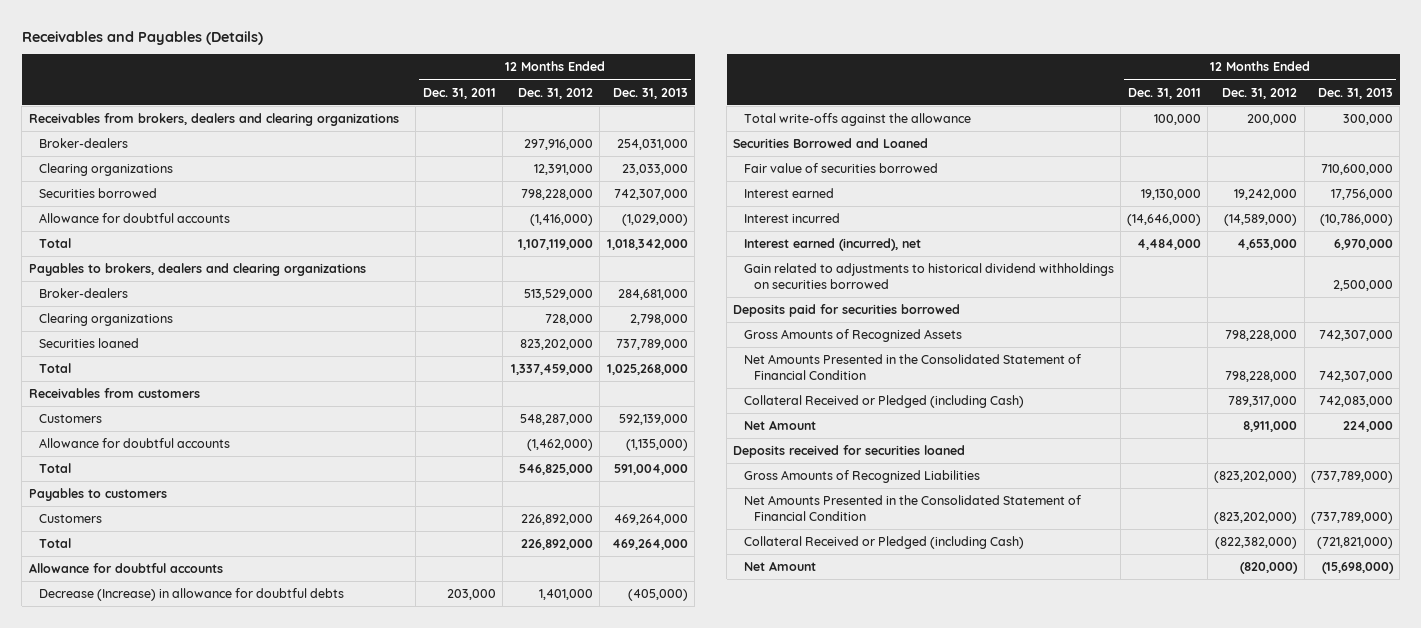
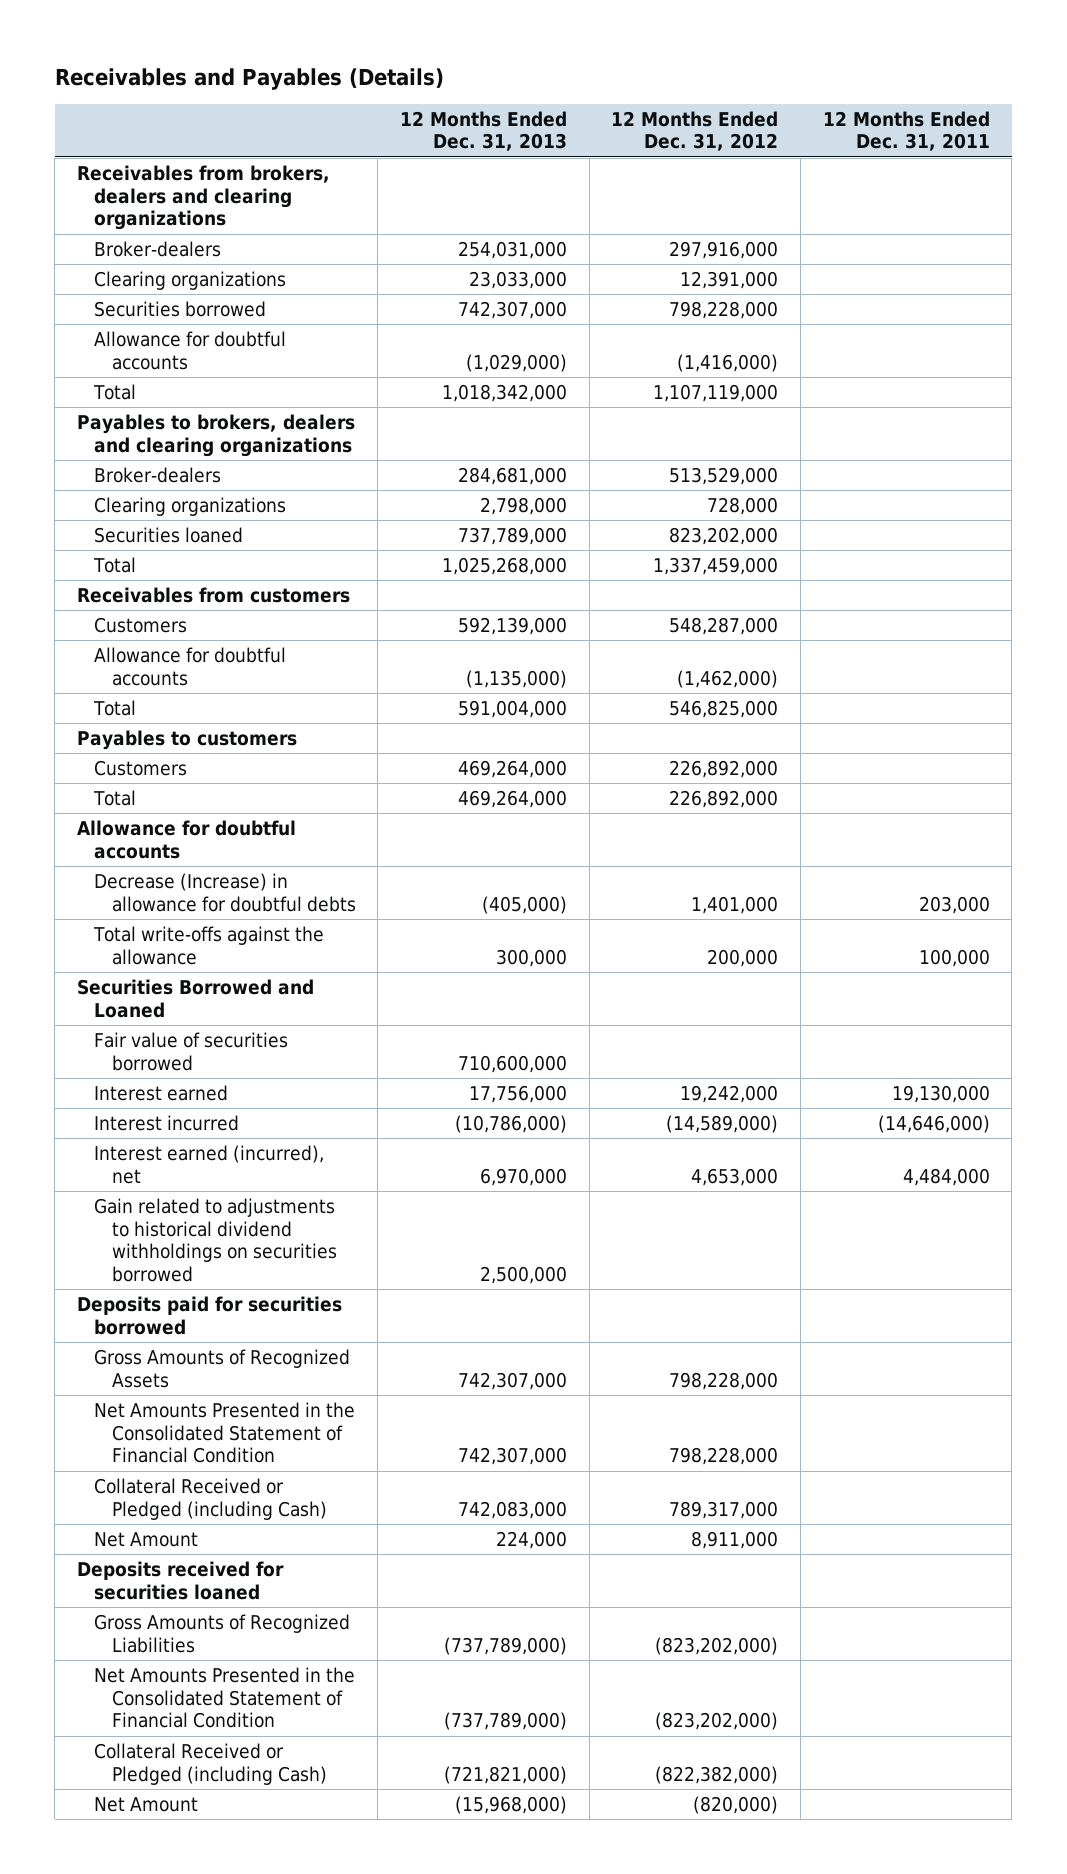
[1321,562,1394,575] (15,698,000) -> [454,1796,567,1815] (15,968,000)

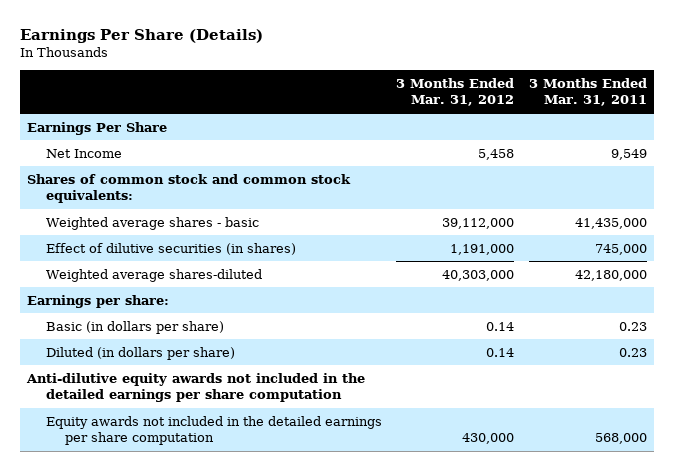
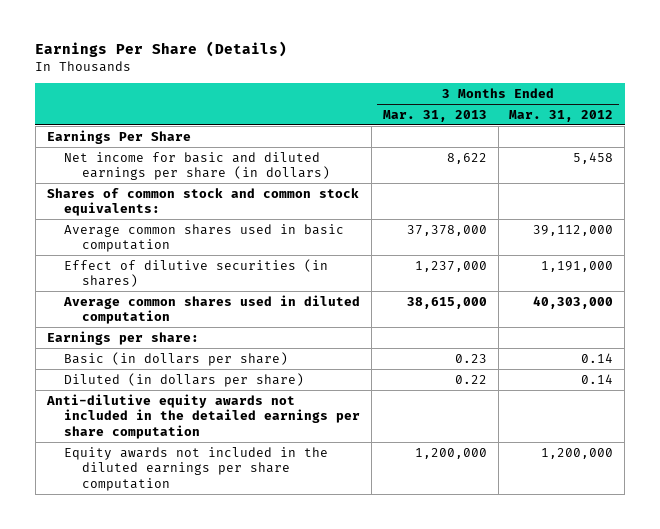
[528,78,647,107] 3 Months Ended Mar. 31, 2011 -> none
none -> [382,109,487,122] Mar. 31, 2013
[46,148,123,158] Net Income -> [64,151,331,181] Net income for basic and diluted earnings per share (in dollars)
[46,216,260,230] Weighted average shares - basic -> [64,223,345,253] Average common shares used in basic computation
[46,268,263,282] Weighted average shares-diluted -> [63,294,361,325] Average common shares used in diluted computation
[46,415,383,446] Equity awards not included in the detailed earnings per share computation -> [64,446,329,491] Equity awards not included in the diluted earnings per share computation
[462,433,515,445] 430,000 -> [541,447,614,459] 1,200,000

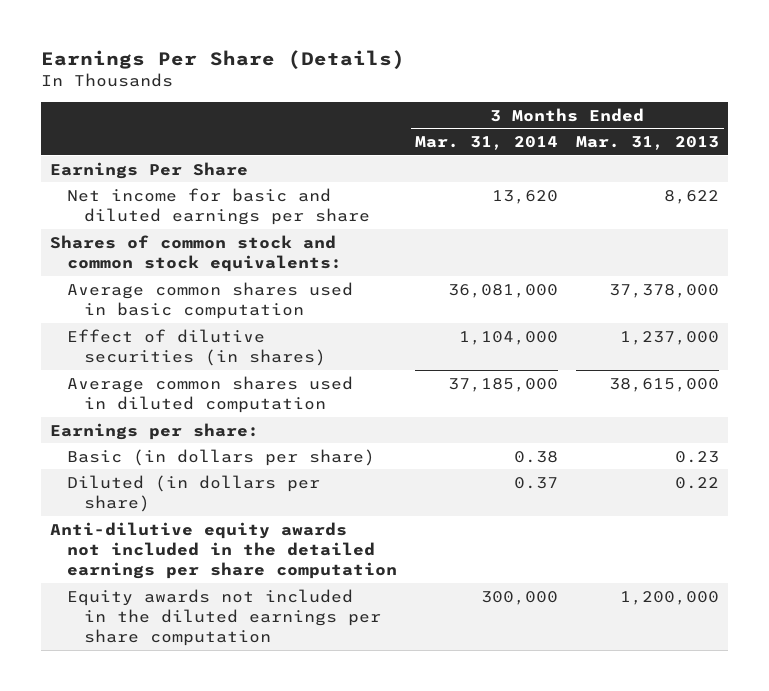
[509,109,614,122] Mar. 31, 2012 -> none
none -> [415,136,559,151] Mar. 31, 2014
[64,151,331,181] Net income for basic and diluted earnings per share (in dollars) -> [67,187,371,226] Net income for basic and diluted earnings per share

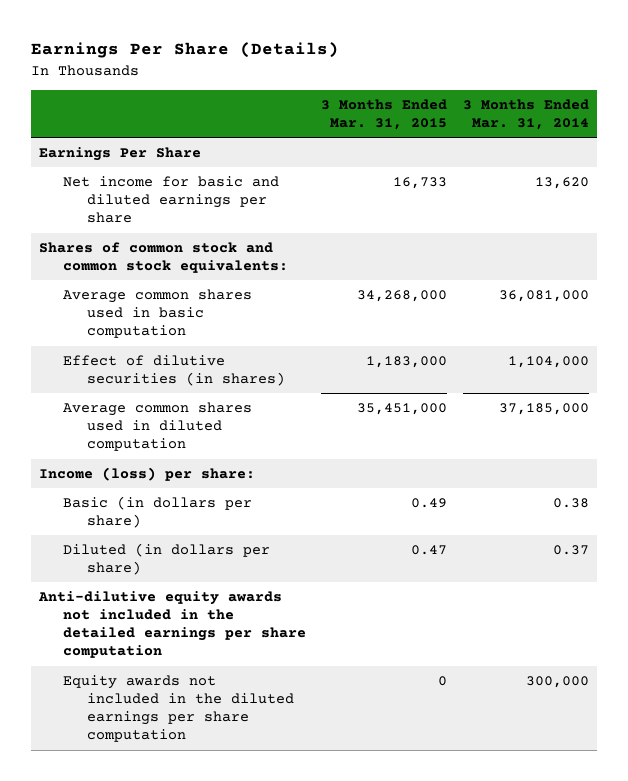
[576,136,720,151] Mar. 31, 2013 -> none
none -> [321,98,448,130] 3 Months Ended Mar. 31, 2015
[49,422,259,440] Earnings per share: -> [38,467,255,482] Income (loss) per share:

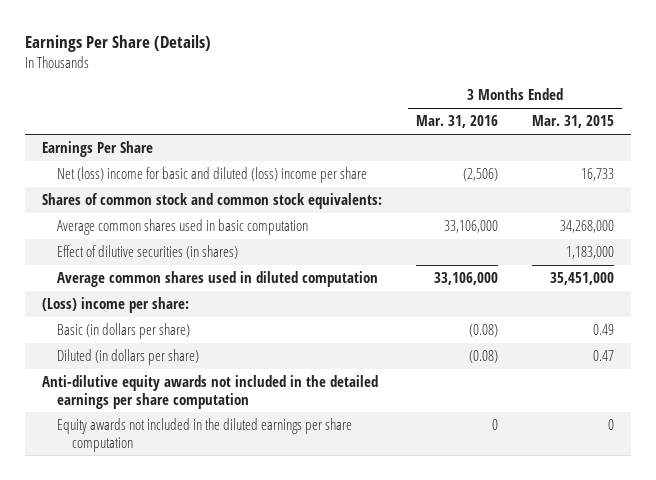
[462,98,589,130] 3 Months Ended Mar. 31, 2014 -> none
none -> [416,115,499,129] Mar. 31, 2016
[62,176,279,224] Net income for basic and diluted earnings per share -> [56,167,367,184] Net (loss) income for basic and diluted (loss) income per share
[38,467,255,482] Income (loss) per share: -> [42,297,190,314] (Loss) income per share:

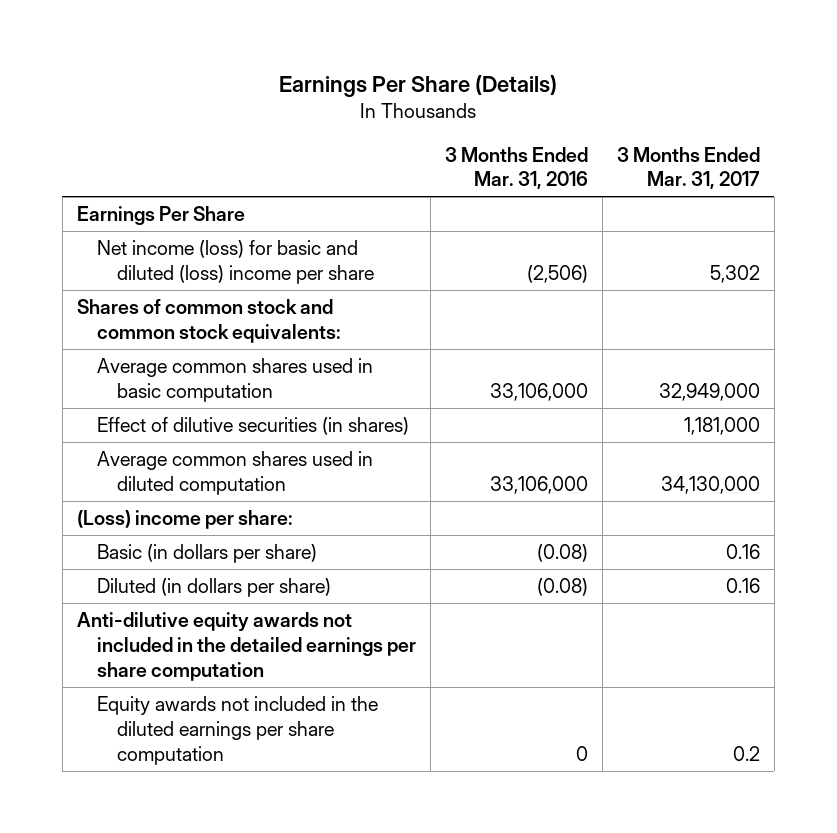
[531,115,614,129] Mar. 31, 2015 -> none
none -> [616,146,760,190] 3 Months Ended Mar. 31, 2017
[56,167,367,184] Net (loss) income for basic and diluted (loss) income per share -> [96,239,375,284] Net income (loss) for basic and diluted (loss) income per share

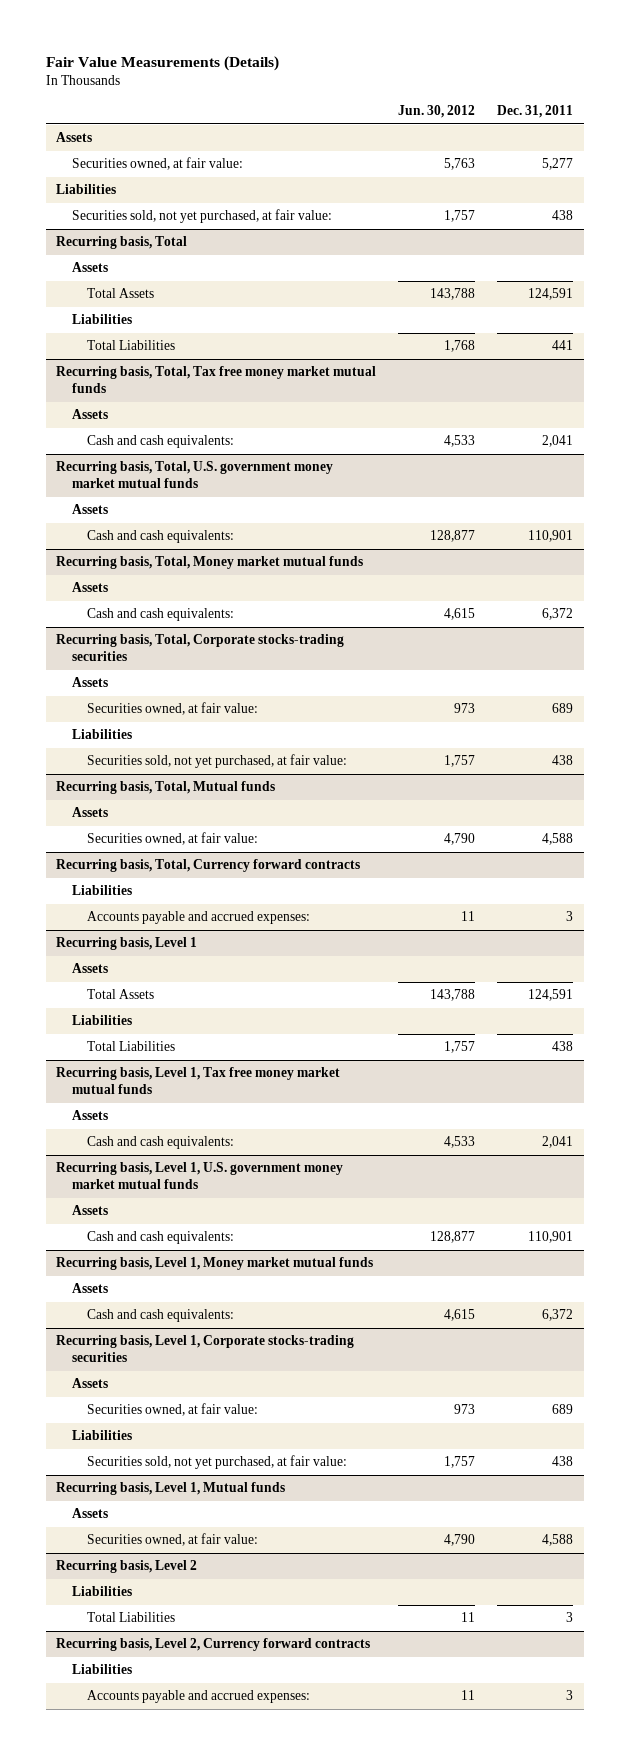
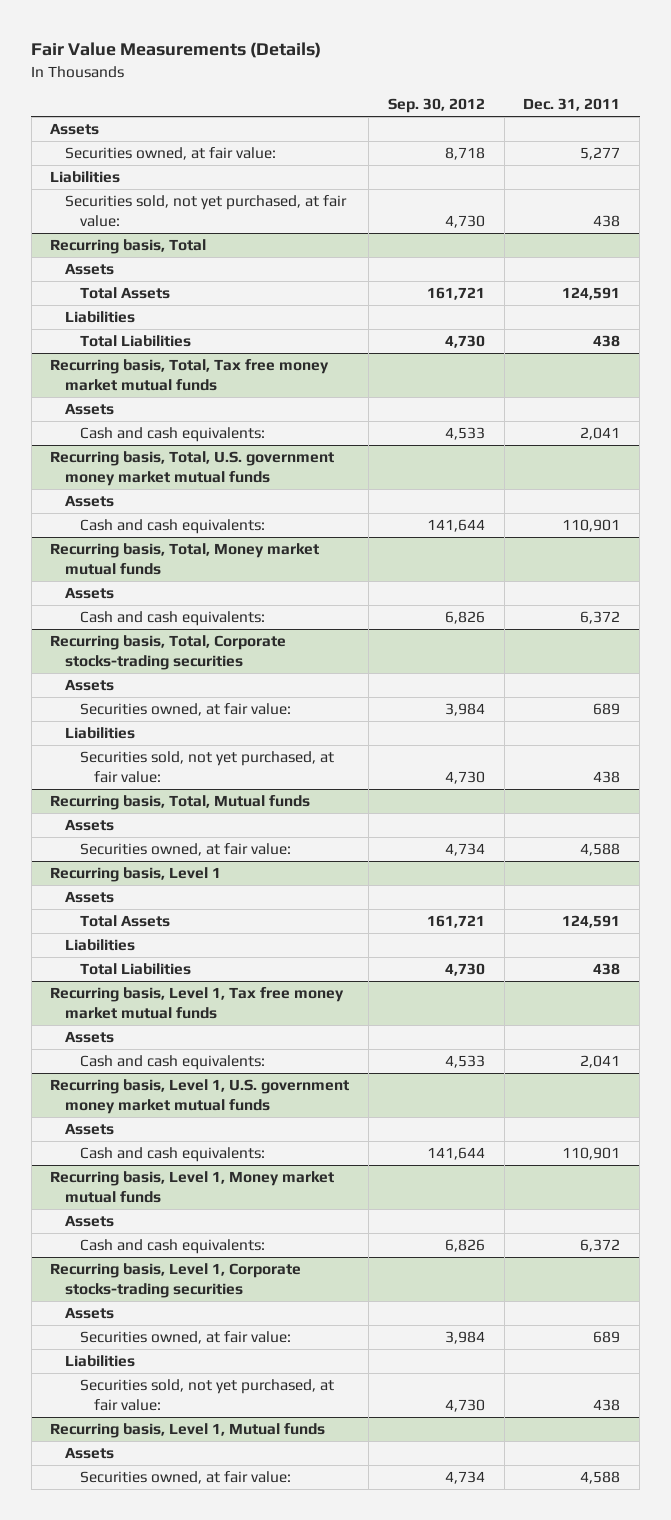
[398,105,476,119] Jun. 30, 2012 -> none
none -> [387,98,485,114] Sep. 30, 2012
[551,340,573,351] 441 -> [593,335,621,348] 438
[56,859,361,873] Recurring basis, Total, Currency forward contracts -> none
[71,885,132,896] Liabilities -> none
[86,911,310,925] Accounts payable and accrued expenses: -> none
[56,1560,198,1574] Recurring basis, Level 2 -> none
[71,1586,132,1597] Liabilities -> none
[86,1612,175,1623] Total Liabilities -> none
[56,1638,371,1652] Recurring basis, Level 2, Currency forward contracts -> none
[71,1664,132,1675] Liabilities -> none
[86,1690,310,1704] Accounts payable and accrued expenses: -> none

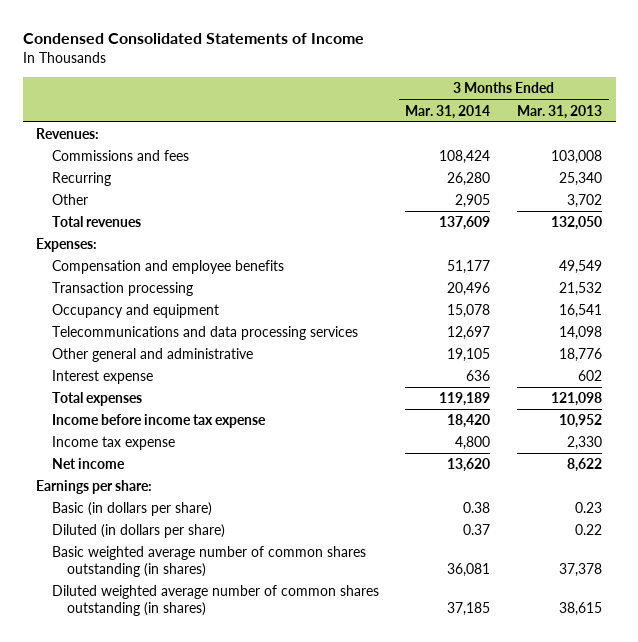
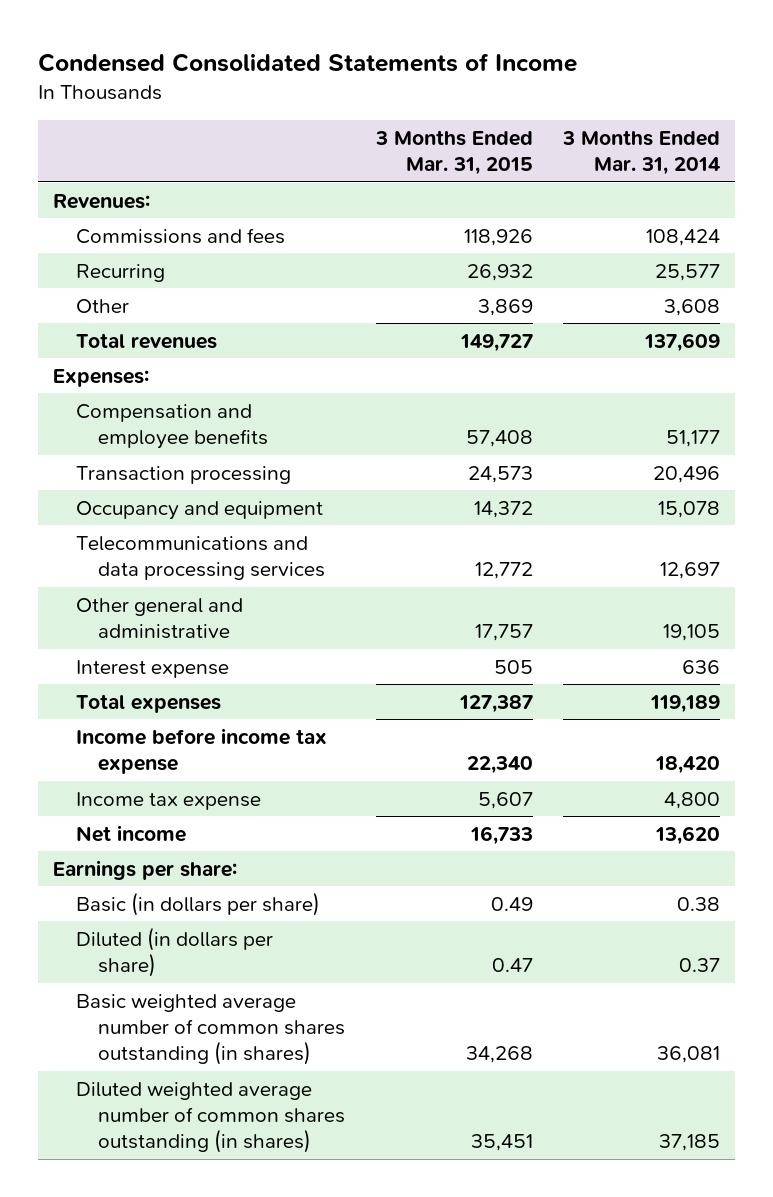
[517,104,603,119] Mar. 31, 2013 -> none
none -> [374,129,533,176] 3 Months Ended Mar. 31, 2015
[447,172,491,187] 26,280 -> [655,263,721,281] 25,577
[455,194,491,209] 2,905 -> [664,298,721,316] 3,608

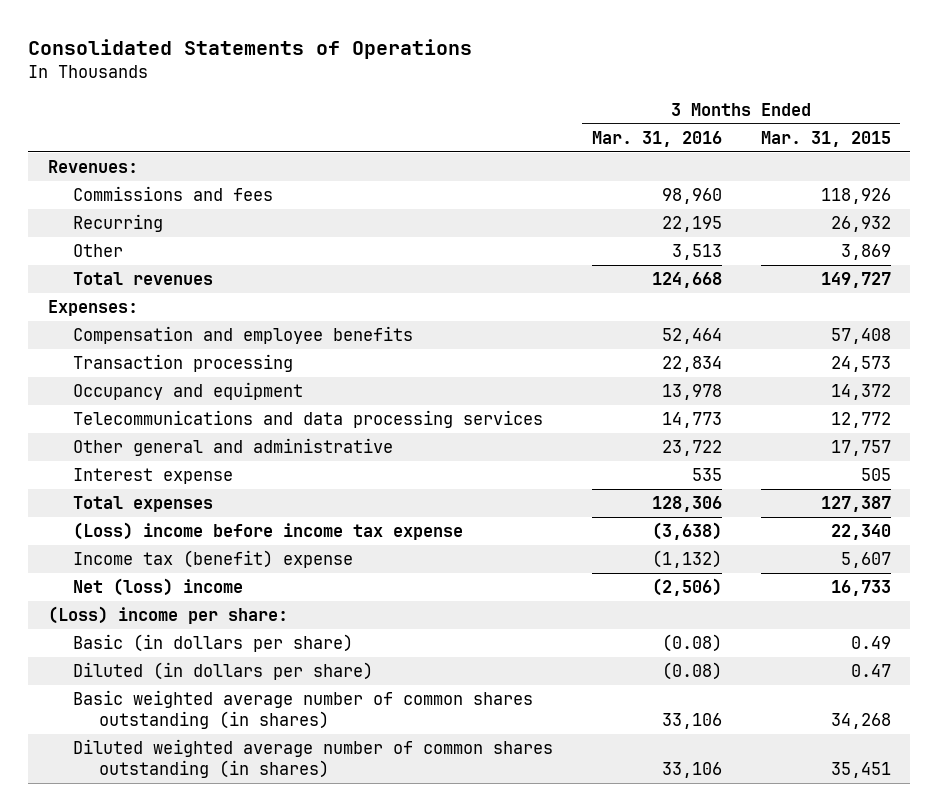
[37,52,577,72] Condensed Consolidated Statements of Income -> [28,39,473,60] Consolidated Statements of Operations
[562,129,721,176] 3 Months Ended Mar. 31, 2014 -> none
none -> [592,131,723,148] Mar. 31, 2016
[75,727,327,775] Income before income tax expense -> [73,522,464,541] (Loss) income before income tax expense
[75,791,261,810] Income tax expense -> [73,550,354,569] Income tax (benefit) expense
[75,824,186,842] Net income -> [73,578,244,597] Net (loss) income
[52,859,237,880] Earnings per share: -> [47,606,288,625] (Loss) income per share:

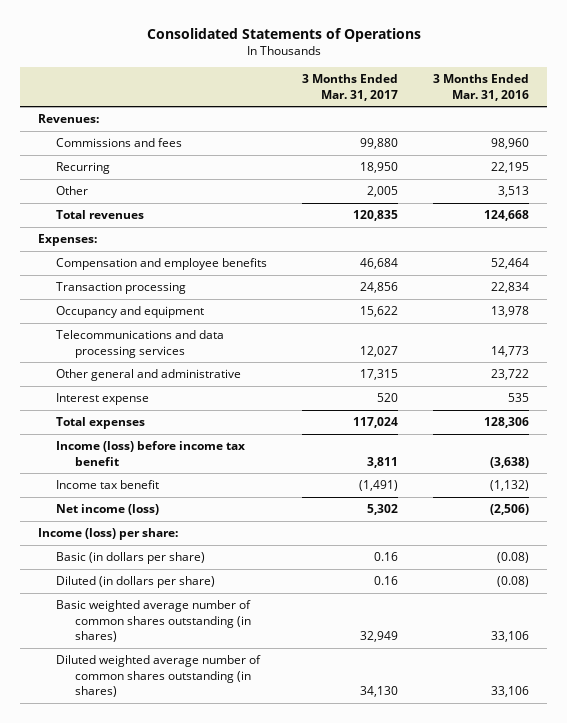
[760,131,891,148] Mar. 31, 2015 -> none
none -> [302,74,399,101] 3 Months Ended Mar. 31, 2017
[73,522,464,541] (Loss) income before income tax expense -> [56,441,246,466] Income (loss) before income tax benefit
[73,550,354,569] Income tax (benefit) expense -> [56,480,160,490] Income tax benefit
[73,578,244,597] Net (loss) income -> [56,504,160,516] Net income (loss)
[47,606,288,625] (Loss) income per share: -> [37,528,178,541] Income (loss) per share:

